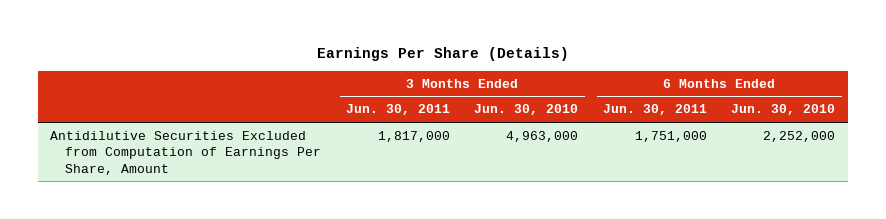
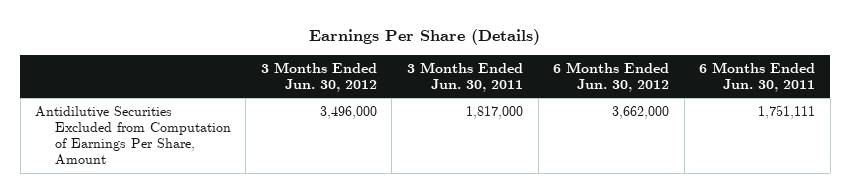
[474,104,579,116] Jun. 30, 2010 -> none
[731,104,836,116] Jun. 30, 2010 -> none
none -> [260,61,377,93] 3 Months Ended Jun. 30, 2012
none -> [553,61,670,93] 6 Months Ended Jun. 30, 2012
[634,131,707,143] 1,751,000 -> [758,104,816,119] 1,751,111

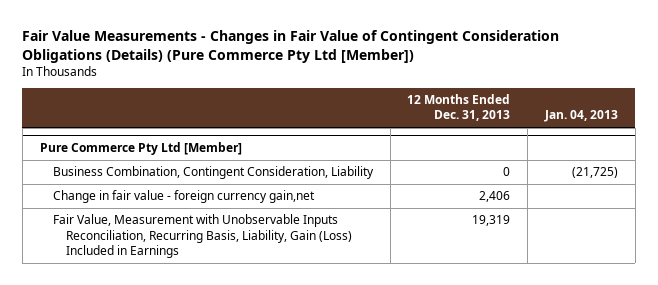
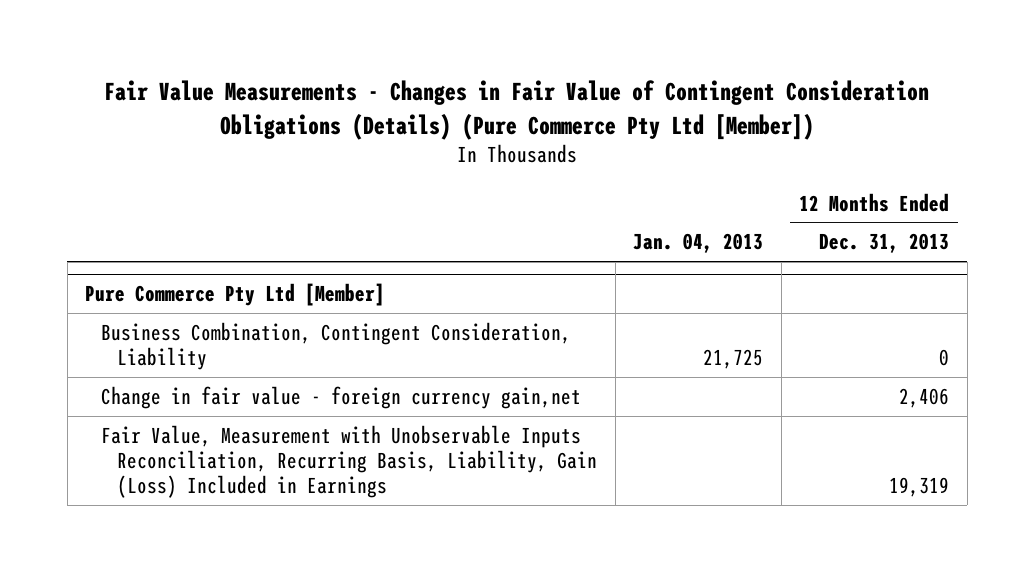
[571,167,618,179] (21,725) -> [703,349,764,370] 21,725

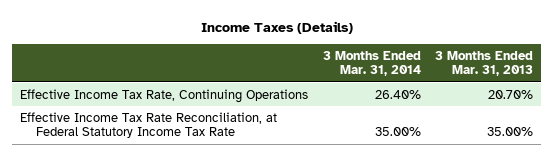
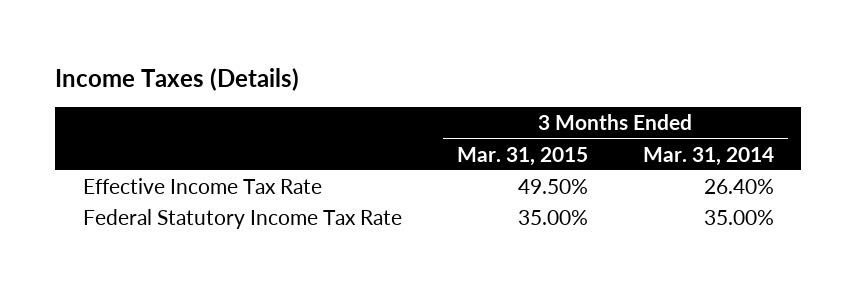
[435,50,534,77] 3 Months Ended Mar. 31, 2013 -> none
none -> [456,146,588,166] Mar. 31, 2015
[19,88,308,103] Effective Income Tax Rate, Continuing Operations -> [82,177,322,194] Effective Income Tax Rate
[19,111,277,139] Effective Income Tax Rate Reconciliation, at Federal Statutory Income Tax Rate -> [82,208,402,229] Federal Statutory Income Tax Rate

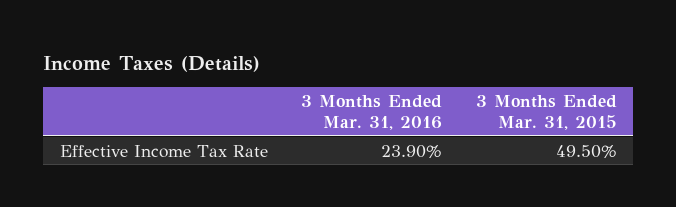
[642,146,774,166] Mar. 31, 2014 -> none
none -> [301,94,443,130] 3 Months Ended Mar. 31, 2016
[82,208,402,229] Federal Statutory Income Tax Rate -> none

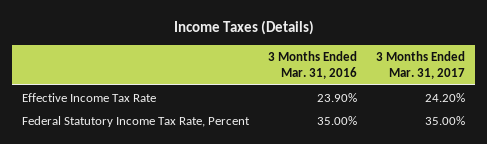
[475,94,617,130] 3 Months Ended Mar. 31, 2015 -> none
none -> [376,50,466,80] 3 Months Ended Mar. 31, 2017
none -> [22,115,251,127] Federal Statutory Income Tax Rate, Percent

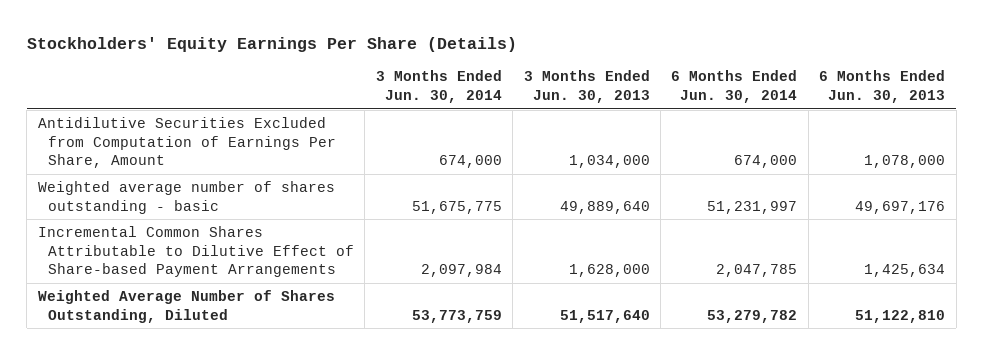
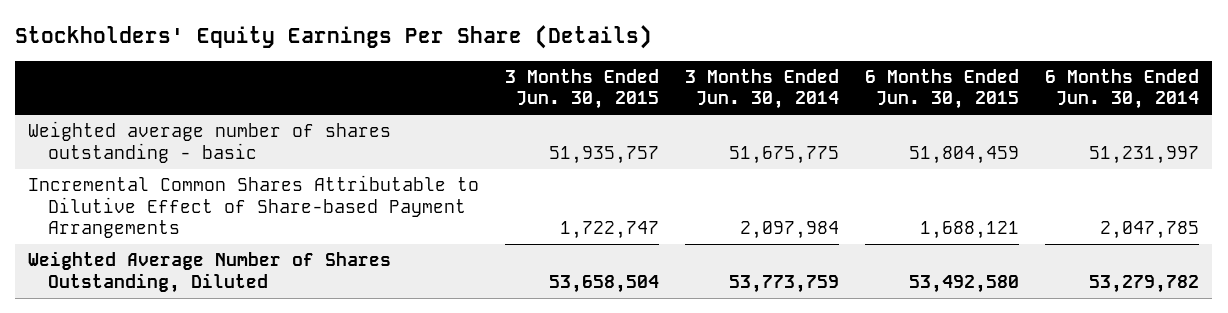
[523,70,650,103] 3 Months Ended Jun. 30, 2013 -> none
[819,70,946,103] 6 Months Ended Jun. 30, 2013 -> none
none -> [505,69,660,110] 3 Months Ended Jun. 30, 2015
none -> [865,69,1020,110] 6 Months Ended Jun. 30, 2015
[37,117,336,169] Antidilutive Securities Excluded from Computation of Earnings Per Share, Amount -> none

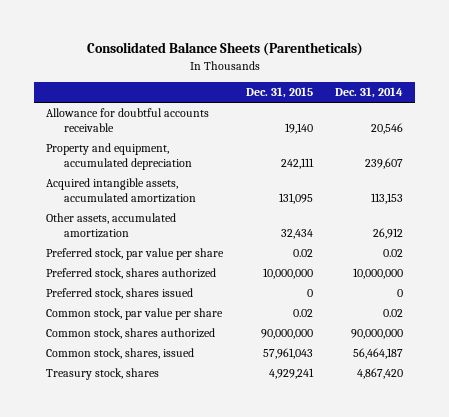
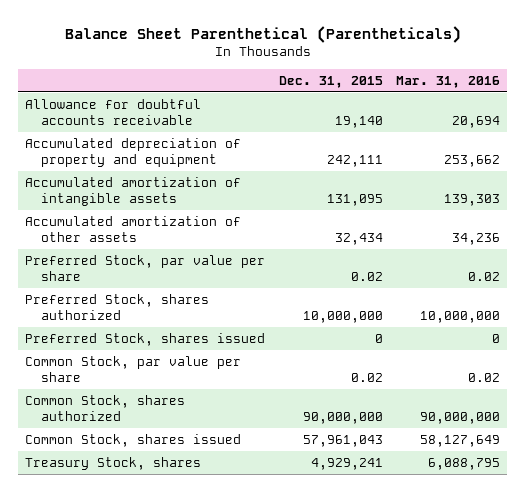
[86,42,363,57] Consolidated Balance Sheets (Parentheticals) -> [64,25,461,43] Balance Sheet Parenthetical (Parentheticals)
[335,87,404,99] Dec. 31, 2014 -> none
none -> [396,76,501,89] Mar. 31, 2016
[45,143,192,171] Property and equipment, accumulated depreciation -> [25,137,242,167] Accumulated depreciation of property and equipment
[45,178,196,204] Acquired intangible assets, accumulated amortization -> [25,176,242,206] Accumulated amortization of intangible assets
[45,213,176,239] Other assets, accumulated amortization -> [25,215,242,242] Accumulated amortization of other assets
[45,248,224,261] Preferred stock, par value per share -> [25,254,266,281] Preferred Stock, par value per share
[45,268,216,280] Preferred stock, shares authorized -> [25,293,210,320] Preferred Stock, shares authorized
[45,288,193,300] Preferred stock, shares issued -> [25,332,266,346] Preferred Stock, shares issued
[45,308,223,321] Common stock, par value per share -> [25,355,242,382] Common Stock, par value per share
[45,328,215,340] Common stock, shares authorized -> [25,394,186,421] Common Stock, shares authorized
[45,348,194,360] Common stock, shares, issued -> [25,433,242,447] Common Stock, shares issued
[45,368,159,381] Treasury stock, shares -> [25,456,202,470] Treasury Stock, shares

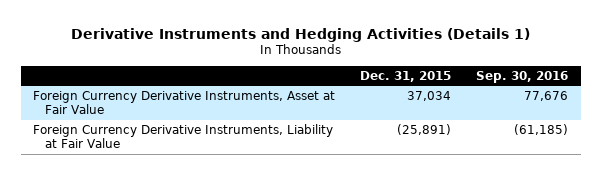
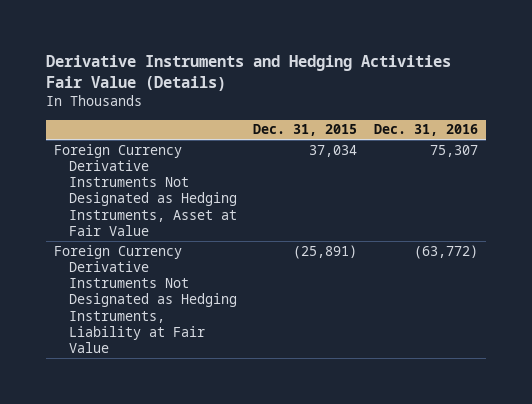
[70,27,530,42] Derivative Instruments and Hedging Activities (Details 1) -> [46,55,452,92] Derivative Instruments and Hedging Activities Fair Value (Details)
[476,70,569,83] Sep. 30, 2016 -> none
none -> [373,124,478,137] Dec. 31, 2016
[33,90,336,115] Foreign Currency Derivative Instruments, Asset at Fair Value -> [54,143,238,236] Foreign Currency Derivative Instruments Not Designated as Hedging Instruments, Asset at Fair Value
[33,123,334,149] Foreign Currency Derivative Instruments, Liability at Fair Value -> [54,244,238,354] Foreign Currency Derivative Instruments Not Designated as Hedging Instruments, Liability at Fair Value

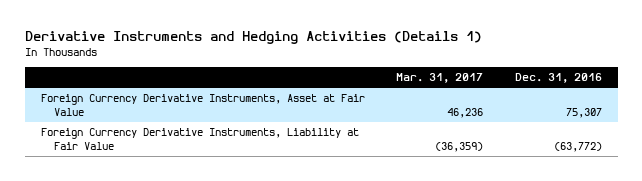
[46,55,452,92] Derivative Instruments and Hedging Activities Fair Value (Details) -> [24,31,482,45] Derivative Instruments and Hedging Activities (Details 1)
[253,124,358,137] Dec. 31, 2015 -> none
none -> [396,72,484,83] Mar. 31, 2017
[54,143,238,236] Foreign Currency Derivative Instruments Not Designated as Hedging Instruments, Asset at Fair Value -> [40,94,365,117] Foreign Currency Derivative Instruments, Asset at Fair Value
[54,244,238,354] Foreign Currency Derivative Instruments Not Designated as Hedging Instruments, Liability at Fair Value -> [40,128,359,151] Foreign Currency Derivative Instruments, Liability at Fair Value

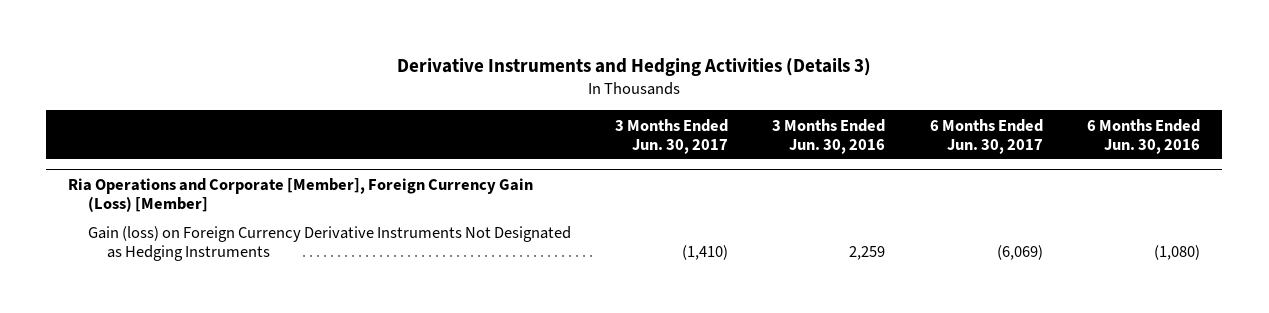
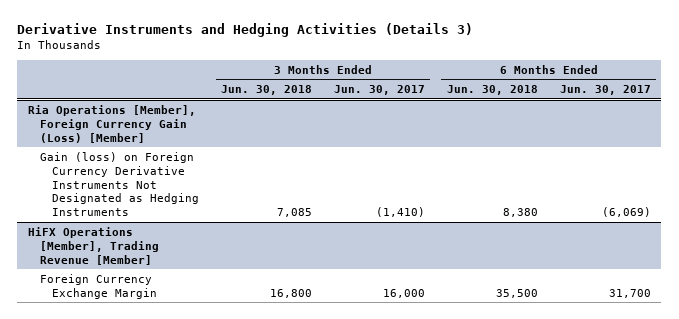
[772,118,886,154] 3 Months Ended Jun. 30, 2016 -> none
[1087,118,1201,154] 6 Months Ended Jun. 30, 2016 -> none
none -> [221,85,313,96] Jun. 30, 2018
none -> [446,85,538,96] Jun. 30, 2018
[68,177,534,212] Ria Operations and Corporate [Member], Foreign Currency Gain (Loss) [Member] -> [28,104,197,143] Ria Operations [Member], Foreign Currency Gain (Loss) [Member]
none -> [28,226,160,265] HiFX Operations [Member], Trading Revenue [Member]
none -> [40,273,158,299] Foreign Currency Exchange Margin

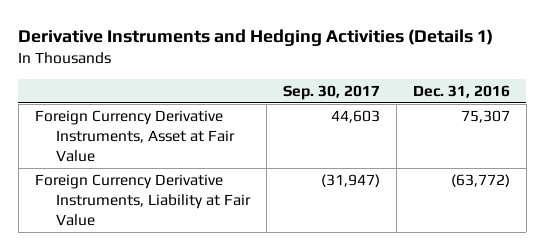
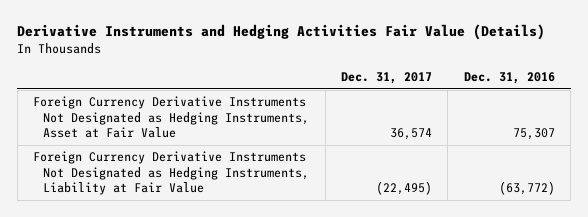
[18,29,494,47] Derivative Instruments and Hedging Activities (Details 1) -> [17,24,546,41] Derivative Instruments and Hedging Activities Fair Value (Details)
[283,84,381,100] Sep. 30, 2017 -> none
none -> [340,72,432,85] Dec. 31, 2017
[34,110,236,162] Foreign Currency Derivative Instruments, Asset at Fair Value -> [33,96,310,139] Foreign Currency Derivative Instruments Not Designated as Hedging Instruments, Asset at Fair Value
[34,174,252,226] Foreign Currency Derivative Instruments, Liability at Fair Value -> [33,151,310,196] Foreign Currency Derivative Instruments Not Designated as Hedging Instruments, Liability at Fair Value

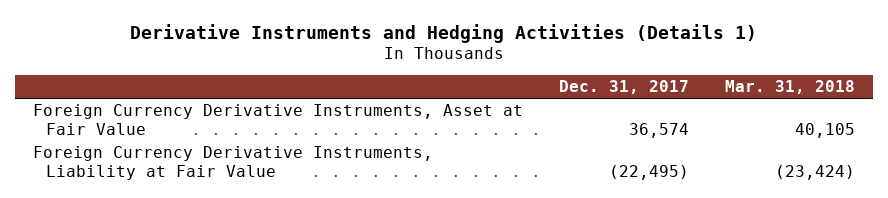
[17,24,546,41] Derivative Instruments and Hedging Activities Fair Value (Details) -> [129,23,757,43] Derivative Instruments and Hedging Activities (Details 1)
[463,72,555,85] Dec. 31, 2016 -> none
none -> [724,80,855,95] Mar. 31, 2018
[33,96,310,139] Foreign Currency Derivative Instruments Not Designated as Hedging Instruments, Asset at Fair Value -> [32,104,523,135] Foreign Currency Derivative Instruments, Asset at Fair Value
[33,151,310,196] Foreign Currency Derivative Instruments Not Designated as Hedging Instruments, Liability at Fair Value -> [32,146,433,180] Foreign Currency Derivative Instruments, Liability at Fair Value

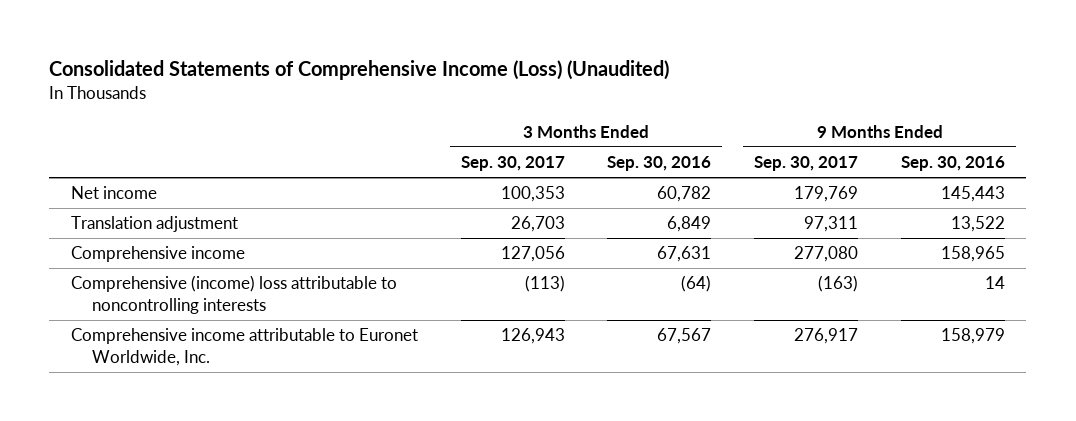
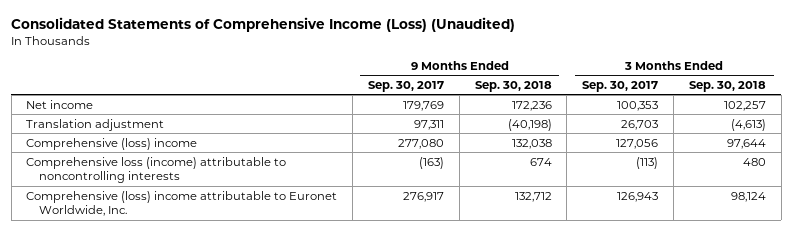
[607,156,712,172] Sep. 30, 2016 -> none
[900,156,1005,172] Sep. 30, 2016 -> none
none -> [474,80,552,92] Sep. 30, 2018
none -> [688,80,766,92] Sep. 30, 2018
[70,246,245,263] Comprehensive income -> [26,137,198,150] Comprehensive (loss) income
[70,275,397,314] Comprehensive (income) loss attributable to noncontrolling interests -> [26,156,287,184] Comprehensive loss (income) attributable to noncontrolling interests
[70,328,418,366] Comprehensive income attributable to Euronet Worldwide, Inc. -> [26,190,338,217] Comprehensive (loss) income attributable to Euronet Worldwide, Inc.

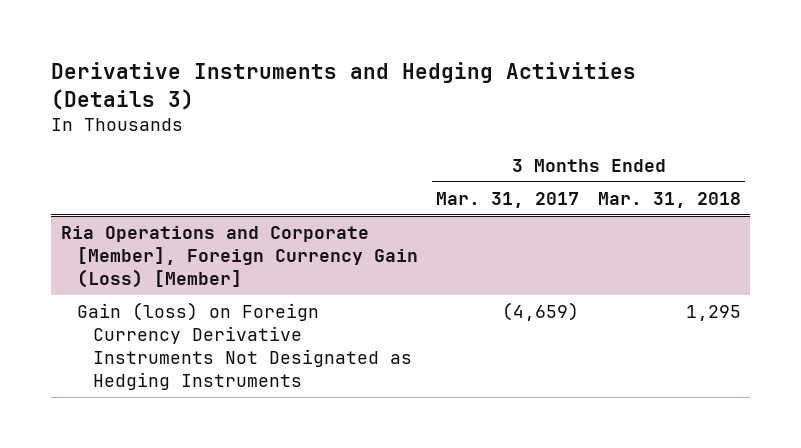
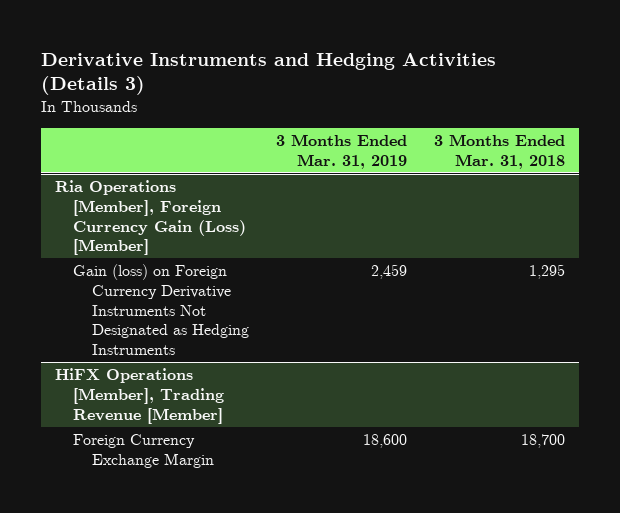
[436,191,580,208] Mar. 31, 2017 -> none
none -> [276,133,408,169] 3 Months Ended Mar. 31, 2019
[60,225,418,288] Ria Operations and Corporate [Member], Foreign Currency Gain (Loss) [Member] -> [54,180,247,256] Ria Operations [Member], Foreign Currency Gain (Loss) [Member]
none -> [54,368,225,424] HiFX Operations [Member], Trading Revenue [Member]
none -> [73,434,215,468] Foreign Currency Exchange Margin

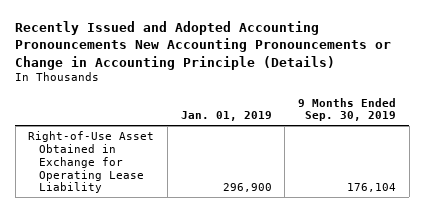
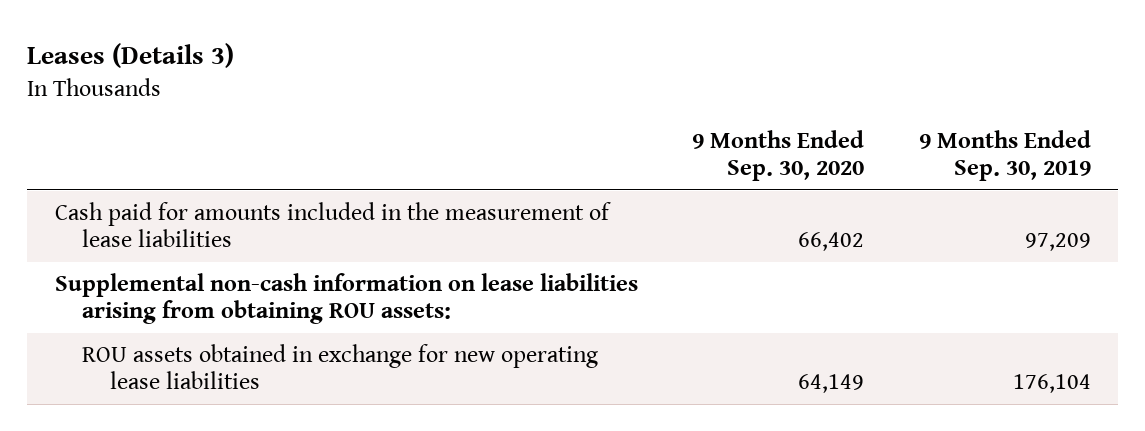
[15,21,392,70] Recently Issued and Adopted Accounting Pronouncements New Accounting Pronouncements or Change in Accounting Principle (Details) -> [27,42,235,68] Leases (Details 3)
[180,111,272,122] Jan. 01, 2019 -> none
none -> [692,130,865,182] 9 Months Ended Sep. 30, 2020
none -> [54,202,611,248] Cash paid for amounts included in the measurement of lease liabilities
none -> [54,273,638,325] Supplemental non-cash information on lease liabilities arising from obtaining ROU assets:
[28,130,155,194] Right-of-Use Asset Obtained in Exchange for Operating Lease Liability -> [82,344,599,390] ROU assets obtained in exchange for new operating lease liabilities

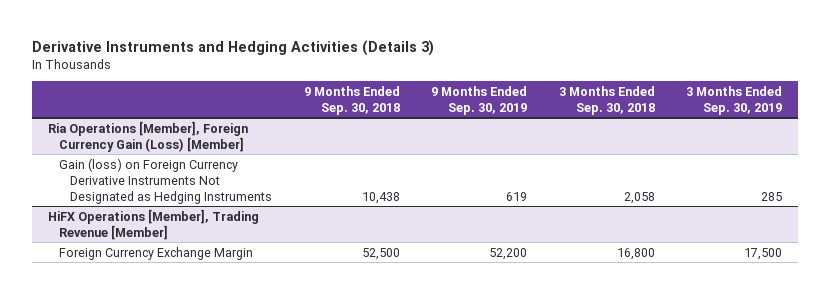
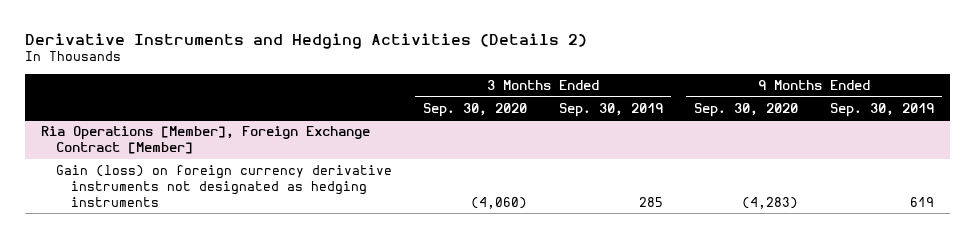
[32,39,435,56] Derivative Instruments and Hedging Activities (Details 3) -> [25,32,588,49] Derivative Instruments and Hedging Activities (Details 2)
[303,85,400,115] 9 Months Ended Sep. 30, 2018 -> none
[558,85,655,115] 3 Months Ended Sep. 30, 2018 -> none
none -> [423,102,528,117] Sep. 30, 2020
none -> [694,102,799,117] Sep. 30, 2020
[47,120,248,152] Ria Operations [Member], Foreign Currency Gain (Loss) [Member] -> none
[47,208,259,240] HiFX Operations [Member], Trading Revenue [Member] -> none
[59,246,254,260] Foreign Currency Exchange Margin -> none
none -> [41,126,371,154] Ria Operations [Member], Foreign Exchange Contract [Member]
[59,157,273,204] Gain (loss) on Foreign Currency Derivative Instruments Not Designated as Hedging Instruments -> [55,165,392,207] Gain (loss) on foreign currency derivative instruments not designated as hedging instruments

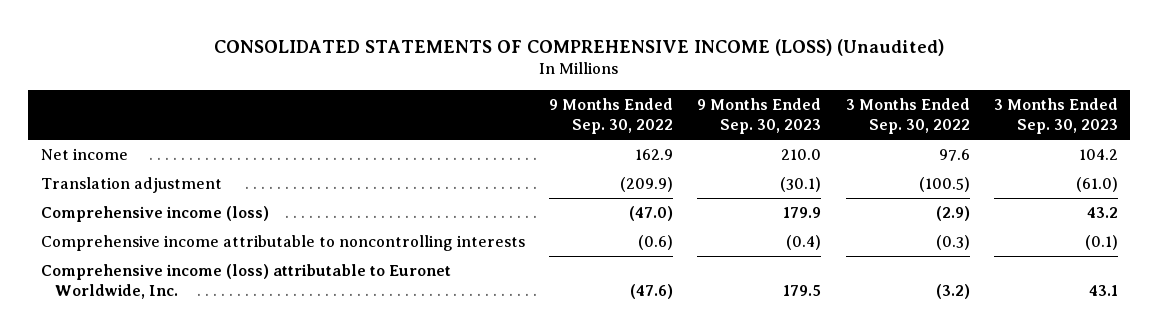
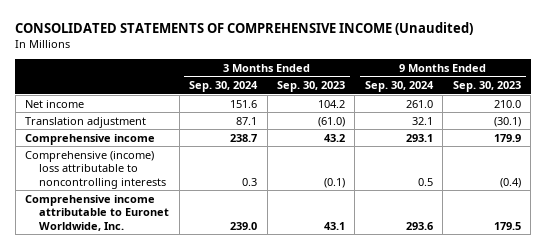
[214,38,945,56] CONSOLIDATED STATEMENTS OF COMPREHENSIVE INCOME (LOSS) (Unaudited) -> [15,21,474,35] CONSOLIDATED STATEMENTS OF COMPREHENSIVE INCOME (Unaudited)
[549,98,674,135] 9 Months Ended Sep. 30, 2022 -> none
[845,98,970,135] 3 Months Ended Sep. 30, 2022 -> none
none -> [189,81,259,93] Sep. 30, 2024
none -> [364,81,434,93] Sep. 30, 2024
[40,206,269,223] Comprehensive income (loss) -> [25,133,156,145] Comprehensive income
[40,235,525,252] Comprehensive income attributable to noncontrolling interests -> [25,150,167,189] Comprehensive (income) loss attributable to noncontrolling interests
[40,264,451,300] Comprehensive income (loss) attributable to Euronet Worldwide, Inc. -> [25,194,170,231] Comprehensive income attributable to Euronet Worldwide, Inc.

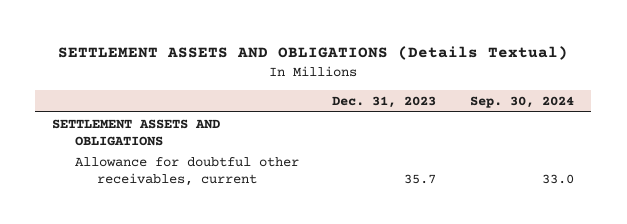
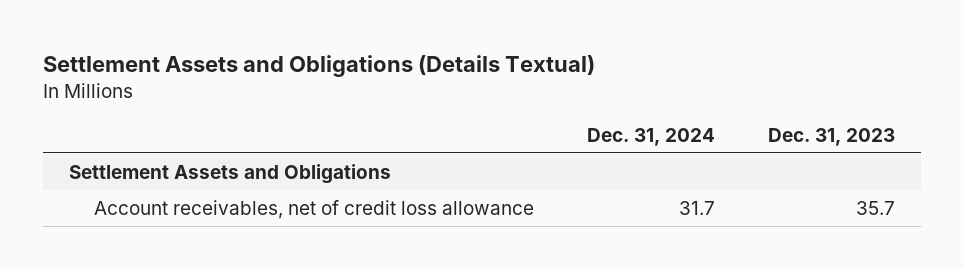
[58,46,569,61] SETTLEMENT ASSETS AND OBLIGATIONS (Details Textual) -> [42,55,595,78] Settlement Assets and Obligations (Details Textual)
[470,95,575,108] Sep. 30, 2024 -> none
none -> [586,127,715,146] Dec. 31, 2024
[52,118,221,146] SETTLEMENT ASSETS AND OBLIGATIONS -> [69,163,392,184] Settlement Assets and Obligations
[74,156,299,186] Allowance for doubtful other receivables, current -> [93,199,534,219] Account receivables, net of credit loss allowance

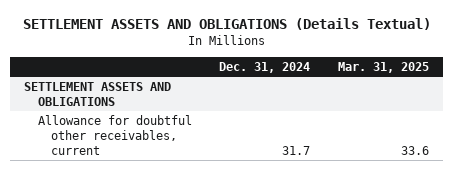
[42,55,595,78] Settlement Assets and Obligations (Details Textual) -> [22,17,431,30] SETTLEMENT ASSETS AND OBLIGATIONS (Details Textual)
[767,127,895,146] Dec. 31, 2023 -> none
none -> [338,61,430,73] Mar. 31, 2025
[69,163,392,184] Settlement Assets and Obligations -> [24,82,172,106] SETTLEMENT ASSETS AND OBLIGATIONS
[93,199,534,219] Account receivables, net of credit loss allowance -> [37,115,192,155] Allowance for doubtful other receivables, current

